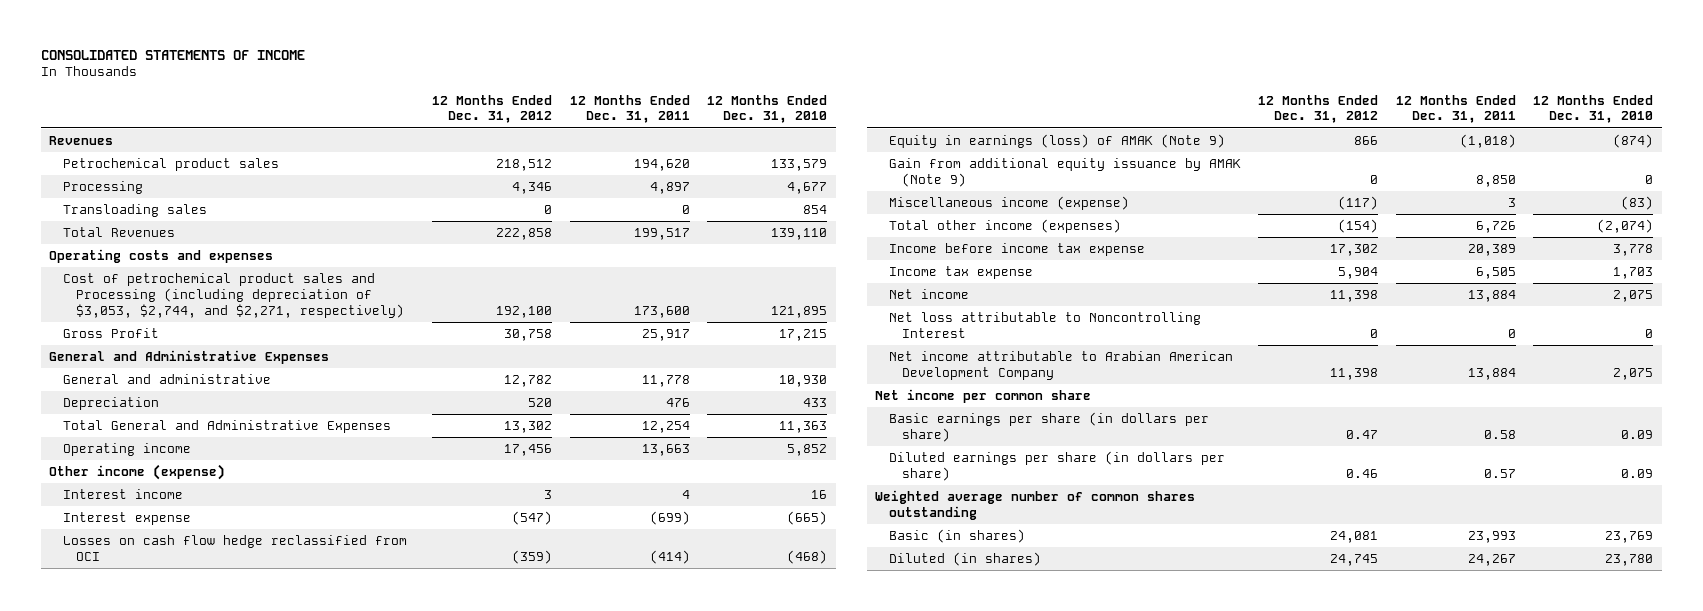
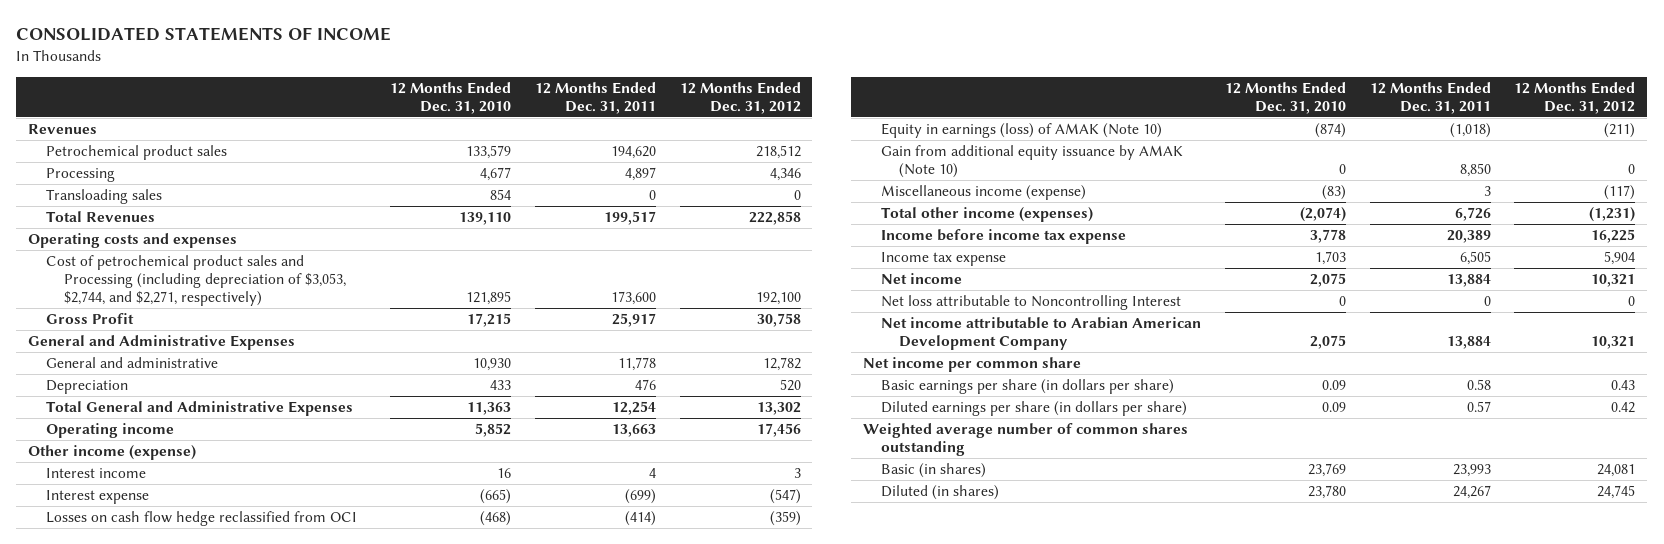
[888,133,1225,148] Equity in earnings (loss) of AMAK (Note 9) -> [880,122,1162,138] Equity in earnings (loss) of AMAK (Note 10)
[1354,135,1379,145] 866 -> [1604,122,1636,138] (211)
[888,157,1241,187] Gain from additional equity issuance by AMAK (Note 9) -> [880,144,1183,178] Gain from additional equity issuance by AMAK (Note 10)
[1338,218,1379,233] (154) -> [1589,206,1636,222] (1,231)
[1330,243,1379,256] 17,302 -> [1591,228,1636,243] 16,225
[1330,289,1379,302] 11,398 -> [1591,273,1636,287] 10,321
[1330,367,1379,380] 11,398 -> [1591,335,1636,349] 10,321
[1346,429,1379,439] 0.47 -> [1611,379,1636,390] 0.43
[1346,468,1379,478] 0.46 -> [1611,401,1636,413] 0.42

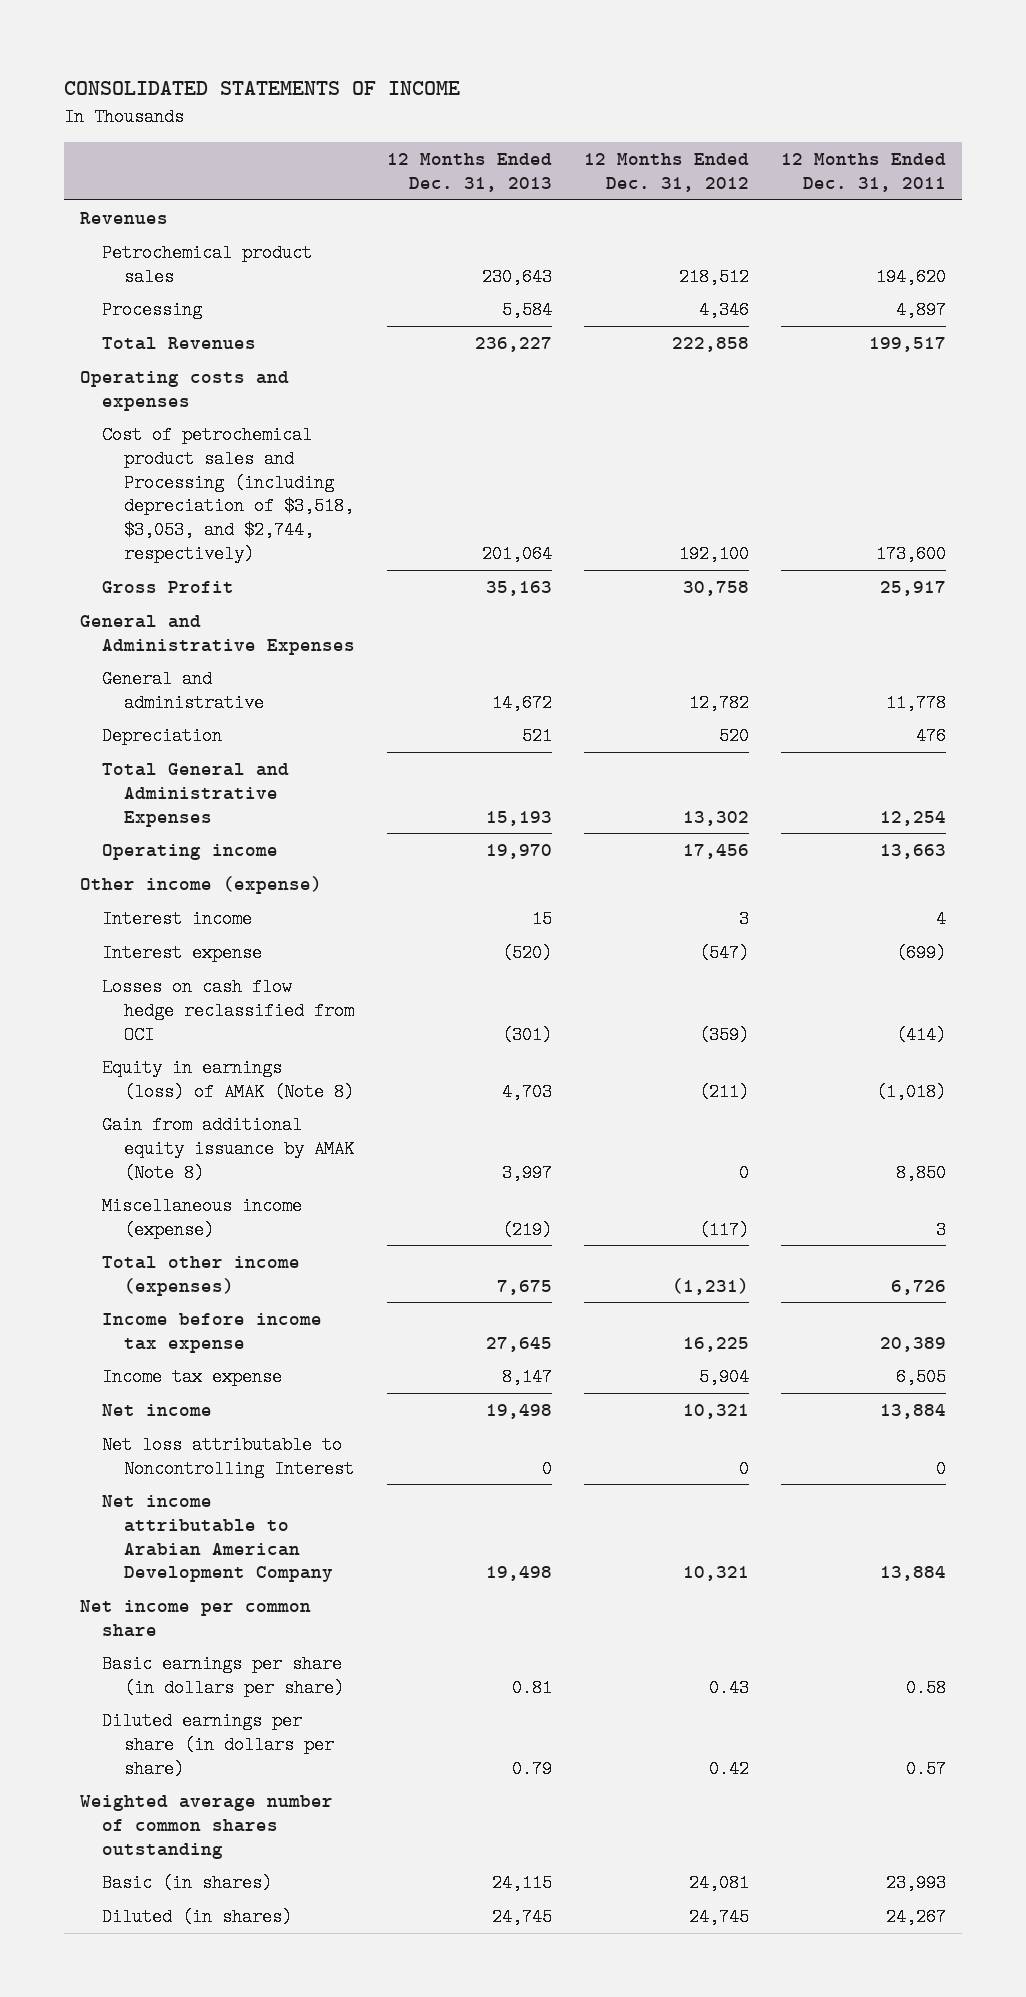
[389,81,511,114] 12 Months Ended Dec. 31, 2010 -> none
none -> [386,153,552,193] 12 Months Ended Dec. 31, 2013
[46,188,163,204] Transloading sales -> none
[46,254,347,306] Cost of petrochemical product sales and Processing (including depreciation of $3,053, $2,744, and $2,271, respectively) -> [101,425,354,563] Cost of petrochemical product sales and Processing (including depreciation of $3,518, $3,053, and $2,744, respectively)
[880,122,1162,138] Equity in earnings (loss) of AMAK (Note 10) -> [101,1058,354,1101] Equity in earnings (loss) of AMAK (Note 8)
[880,144,1183,178] Gain from additional equity issuance by AMAK (Note 10) -> [101,1115,354,1182] Gain from additional equity issuance by AMAK (Note 8)

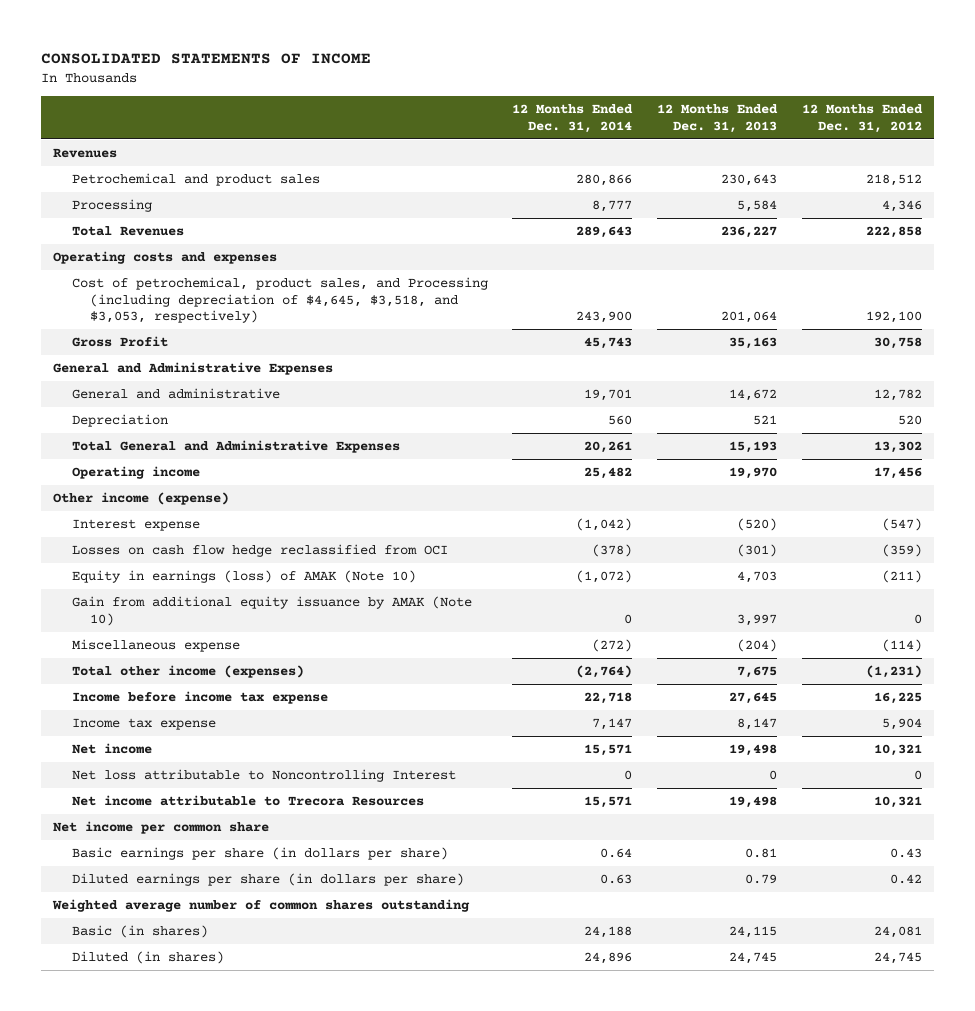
[781,153,947,193] 12 Months Ended Dec. 31, 2011 -> none
none -> [512,104,634,133] 12 Months Ended Dec. 31, 2014
[101,243,312,286] Petrochemical product sales -> [71,173,320,187] Petrochemical and product sales
[101,425,354,563] Cost of petrochemical product sales and Processing (including depreciation of $3,518, $3,053, and $2,744, respectively) -> [71,277,488,324] Cost of petrochemical, product sales, and Processing (including depreciation of $4,645, $3,518, and $3,053, respectively)
[101,909,252,928] Interest income -> none
[101,1058,354,1101] Equity in earnings (loss) of AMAK (Note 8) -> [71,570,416,584] Equity in earnings (loss) of AMAK (Note 10)
[101,1115,354,1182] Gain from additional equity issuance by AMAK (Note 8) -> [71,596,472,626] Gain from additional equity issuance by AMAK (Note 10)
[101,1196,302,1239] Miscellaneous income (expense) -> [71,639,240,653] Miscellaneous expense
[501,1220,552,1239] (219) -> [737,639,778,653] (204)
[699,1220,750,1239] (117) -> [881,639,922,653] (114)
[101,1494,333,1583] Net income attributable to Arabian American Development Company -> [71,795,424,807] Net income attributable to Trecora Resources

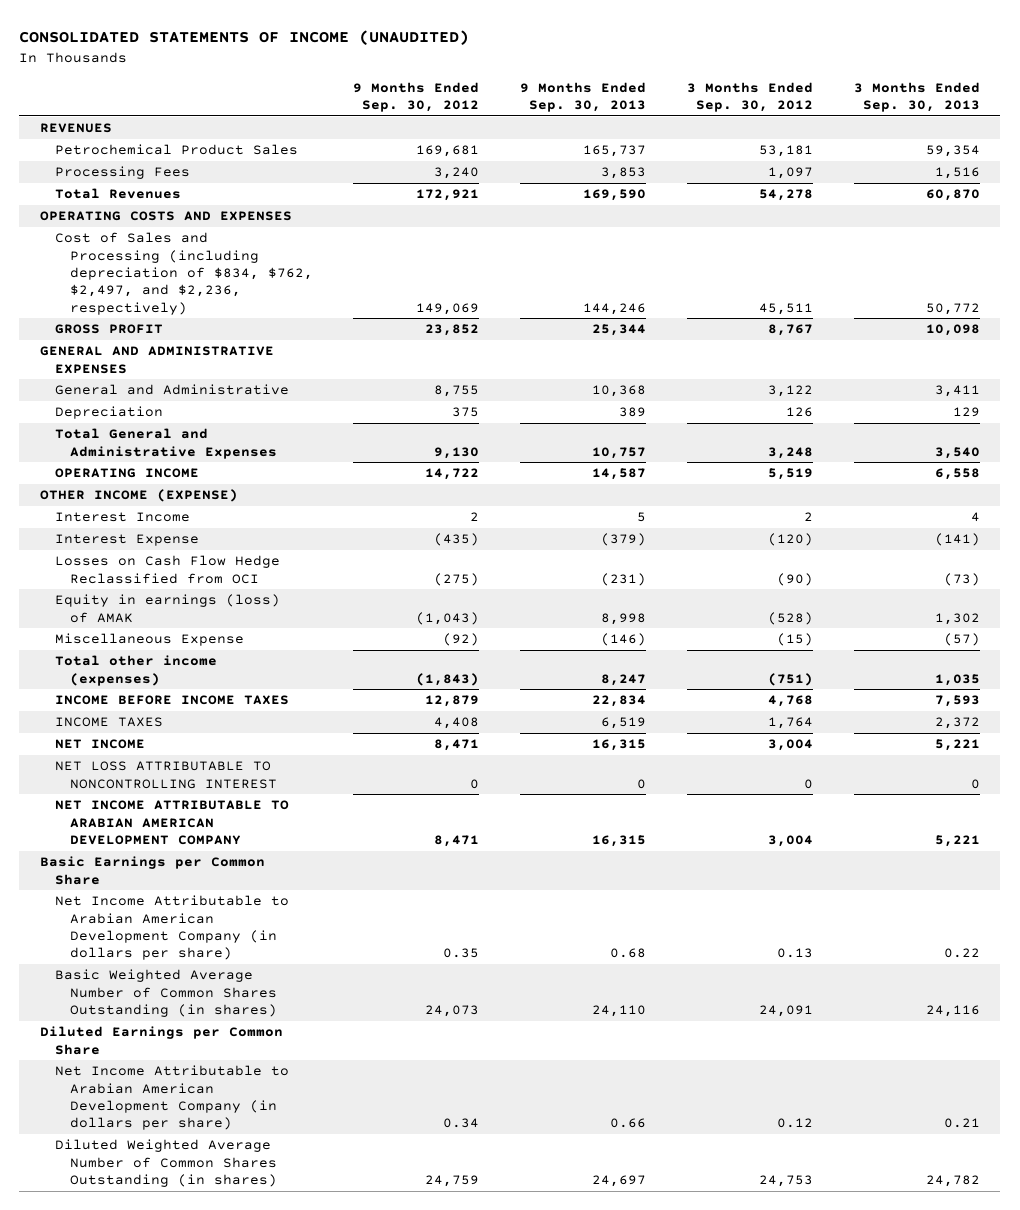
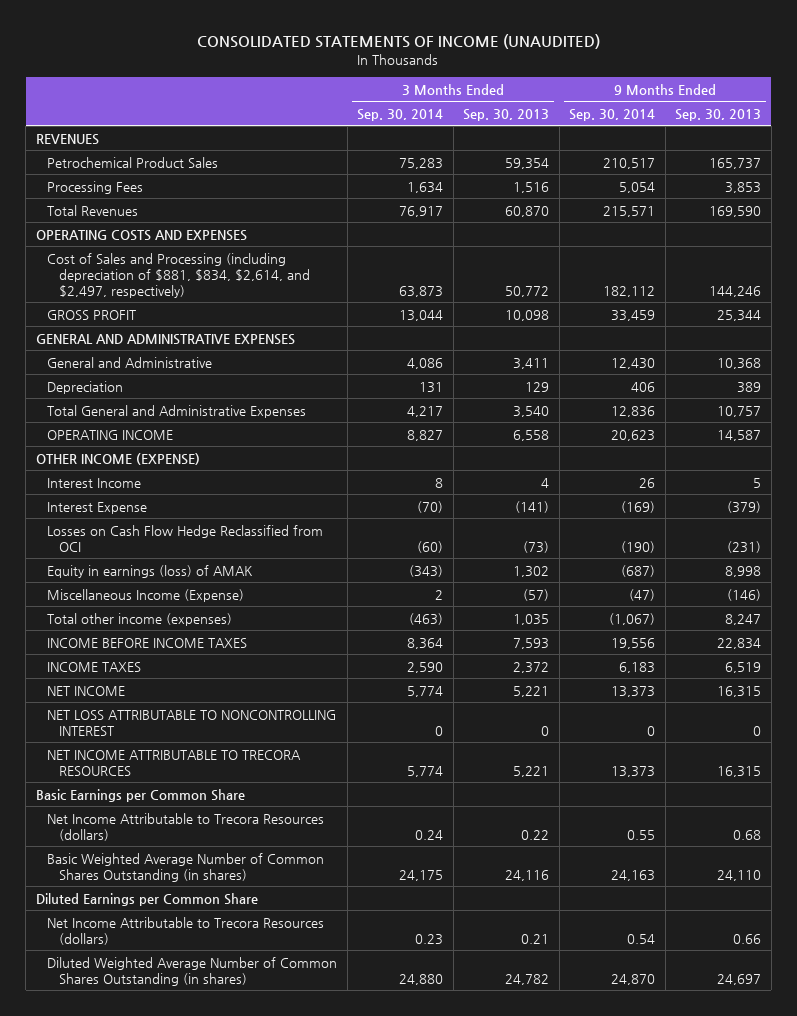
[353,81,480,112] 9 Months Ended Sep. 30, 2012 -> none
[686,81,813,112] 3 Months Ended Sep. 30, 2012 -> none
none -> [357,108,444,121] Sep. 30, 2014
none -> [569,108,656,121] Sep. 30, 2014
[54,232,313,315] Cost of Sales and Processing (including depreciation of $834, $762, $2,497, and $2,236, respectively) -> [47,252,310,298] Cost of Sales and Processing (including depreciation of $881, $834, $2,614, and $2,497, respectively)
[54,633,244,647] Miscellaneous Expense -> [47,588,245,602] Miscellaneous Income (Expense)
[54,800,289,846] NET INCOME ATTRIBUTABLE TO ARABIAN AMERICAN DEVELOPMENT COMPANY -> [47,749,302,776] NET INCOME ATTRIBUTABLE TO TRECORA RESOURCES
[54,895,289,961] Net Income Attributable to Arabian American Development Company (in dollars per share) -> [47,812,325,841] Net Income Attributable to Trecora Resources (dollars)
[54,1065,289,1131] Net Income Attributable to Arabian American Development Company (in dollars per share) -> [47,916,325,945] Net Income Attributable to Trecora Resources (dollars)

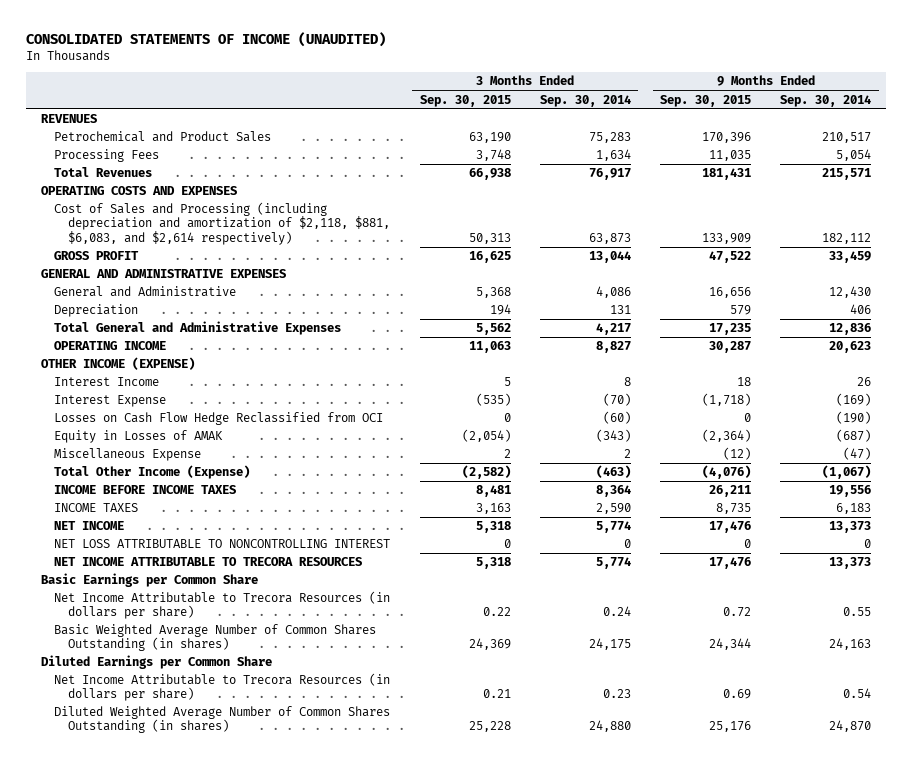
[463,108,550,121] Sep. 30, 2013 -> none
[675,108,762,121] Sep. 30, 2013 -> none
none -> [419,94,511,107] Sep. 30, 2015
none -> [660,94,752,107] Sep. 30, 2015
[47,156,219,168] Petrochemical Product Sales -> [54,131,272,143] Petrochemical and Product Sales
[47,252,310,298] Cost of Sales and Processing (including depreciation of $881, $834, $2,614, and $2,497, respectively) -> [54,202,391,245] Cost of Sales and Processing (including depreciation and amortization of $2,118, $881, $6,083, and $2,614 respectively)
[47,564,254,578] Equity in earnings (loss) of AMAK -> [54,430,224,444] Equity in Losses of AMAK
[47,588,245,602] Miscellaneous Income (Expense) -> [54,448,202,462] Miscellaneous Expense
[47,612,233,626] Total other income (expenses) -> [54,465,251,480] Total Other Income (Expense)
[47,812,325,841] Net Income Attributable to Trecora Resources (dollars) -> [54,591,391,620] Net Income Attributable to Trecora Resources (in dollars per share)
[47,916,325,945] Net Income Attributable to Trecora Resources (dollars) -> [54,673,391,702] Net Income Attributable to Trecora Resources (in dollars per share)

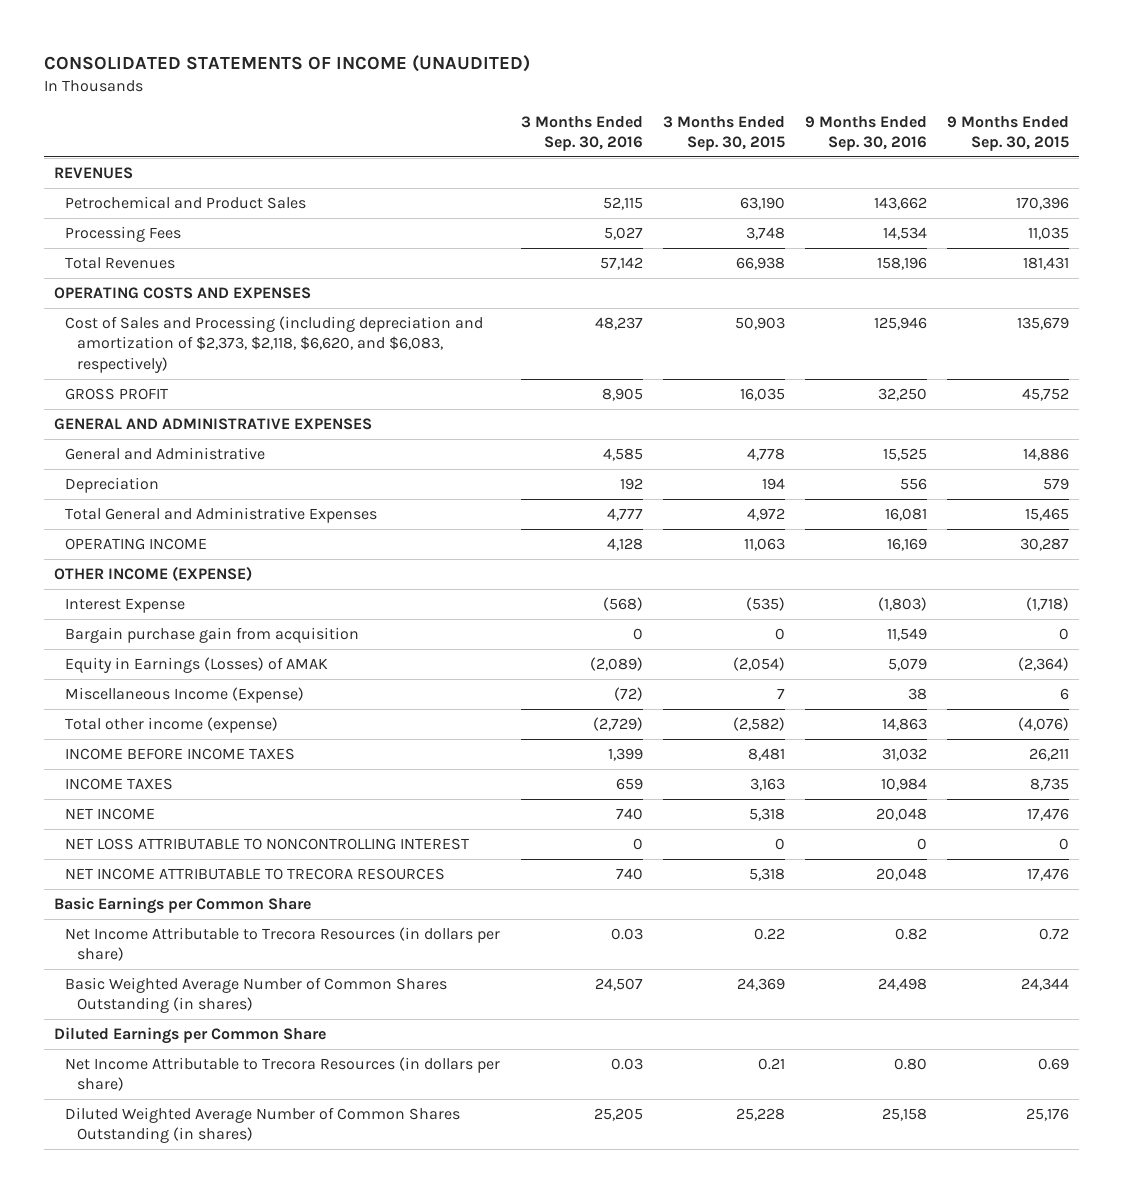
[539,94,631,107] Sep. 30, 2014 -> none
[780,94,872,107] Sep. 30, 2014 -> none
none -> [520,115,643,152] 3 Months Ended Sep. 30, 2016
none -> [804,115,927,152] 9 Months Ended Sep. 30, 2016
[54,202,391,245] Cost of Sales and Processing (including depreciation and amortization of $2,118, $881, $6,083, and $2,614 respectively) -> [65,316,484,373] Cost of Sales and Processing (including depreciation and amortization of $2,373, $2,118, $6,620, and $6,083, respectively)
[468,232,511,244] 50,313 -> [734,317,785,331] 50,903
[702,232,752,244] 133,909 -> [1017,317,1070,331] 135,679
[468,251,511,264] 16,625 -> [739,388,785,402] 16,035
[709,251,752,264] 47,522 -> [1022,388,1070,402] 45,752
[475,287,511,299] 5,368 -> [746,448,785,462] 4,778
[709,287,752,299] 16,656 -> [1023,448,1070,462] 14,886
[475,323,511,336] 5,562 -> [746,508,785,522] 4,972
[709,323,752,336] 17,235 -> [1025,508,1070,522] 15,465
[54,377,160,387] Interest Income -> none
[54,412,384,426] Losses on Cash Flow Hedge Reclassified from OCI -> none
none -> [65,627,360,644] Bargain purchase gain from acquisition
[54,430,224,444] Equity in Losses of AMAK -> [65,657,329,674] Equity in Earnings (Losses) of AMAK
[54,448,202,462] Miscellaneous Expense -> [65,687,305,704] Miscellaneous Income (Expense)
[503,449,511,459] 2 -> [776,688,785,700] 7
[723,447,752,461] (12) -> [1060,688,1070,701] 6
[54,465,251,480] Total Other Income (Expense) -> [65,717,279,734] Total other income (expense)

